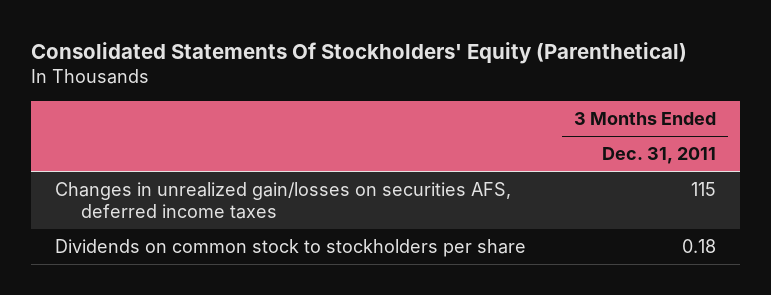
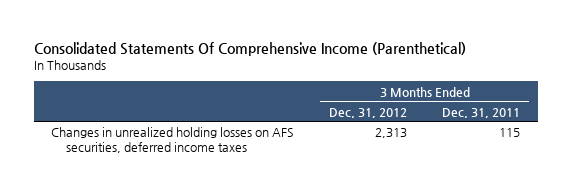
[31,42,688,65] Consolidated Statements Of Stockholders' Equity (Parenthetical) -> [33,41,466,56] Consolidated Statements Of Comprehensive Income (Parenthetical)
none -> [329,107,408,118] Dec. 31, 2012
[55,239,527,258] Dividends on common stock to stockholders per share -> none
[55,182,512,220] Changes in unrealized gain/losses on securities AFS, deferred income taxes -> [51,127,295,153] Changes in unrealized holding losses on AFS securities, deferred income taxes

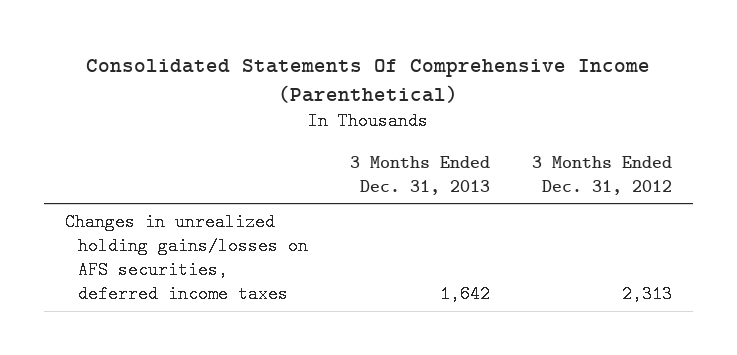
[442,107,521,118] Dec. 31, 2011 -> none
none -> [349,155,490,195] 3 Months Ended Dec. 31, 2013
[51,127,295,153] Changes in unrealized holding losses on AFS securities, deferred income taxes -> [64,213,308,303] Changes in unrealized holding gains/losses on AFS securities, deferred income taxes

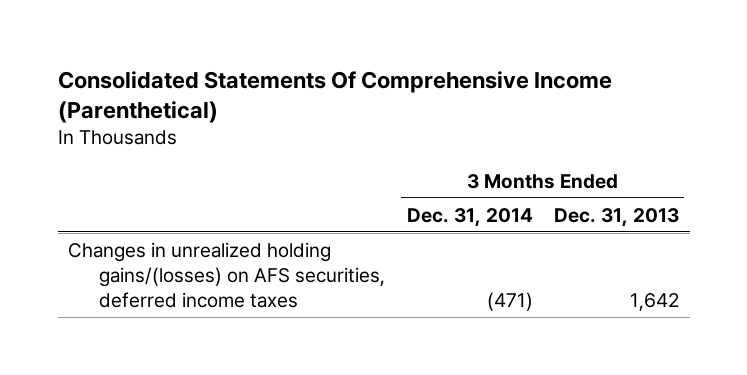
[532,155,673,195] 3 Months Ended Dec. 31, 2012 -> none
none -> [406,207,533,227] Dec. 31, 2014
[64,213,308,303] Changes in unrealized holding gains/losses on AFS securities, deferred income taxes -> [68,241,386,308] Changes in unrealized holding gains/(losses) on AFS securities, deferred income taxes

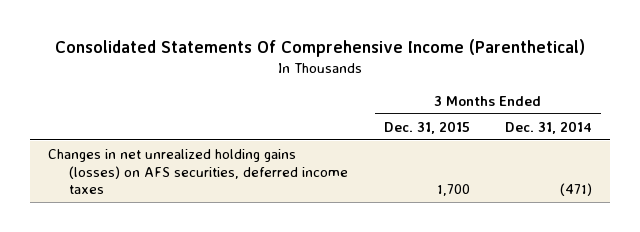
[553,207,679,227] Dec. 31, 2013 -> none
none -> [383,120,470,134] Dec. 31, 2015
[68,241,386,308] Changes in unrealized holding gains/(losses) on AFS securities, deferred income taxes -> [47,149,349,195] Changes in net unrealized holding gains (losses) on AFS securities, deferred income taxes

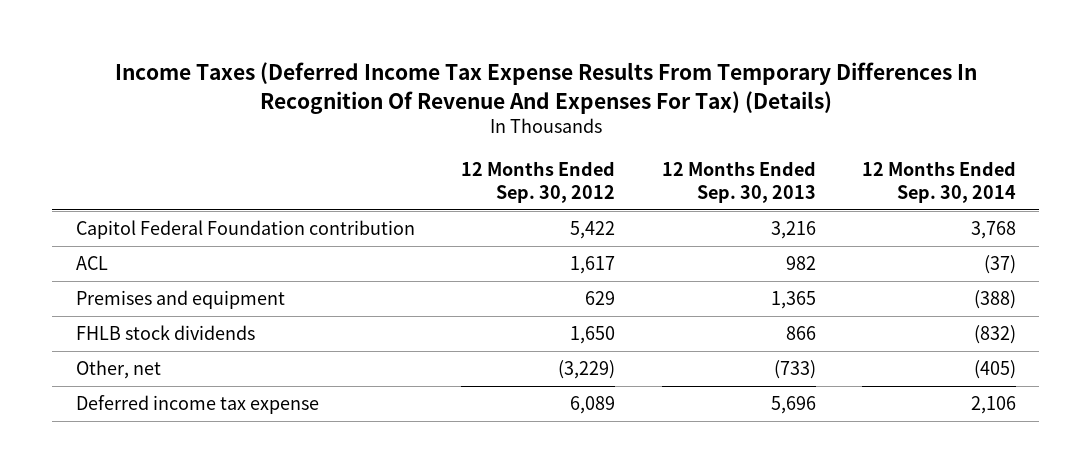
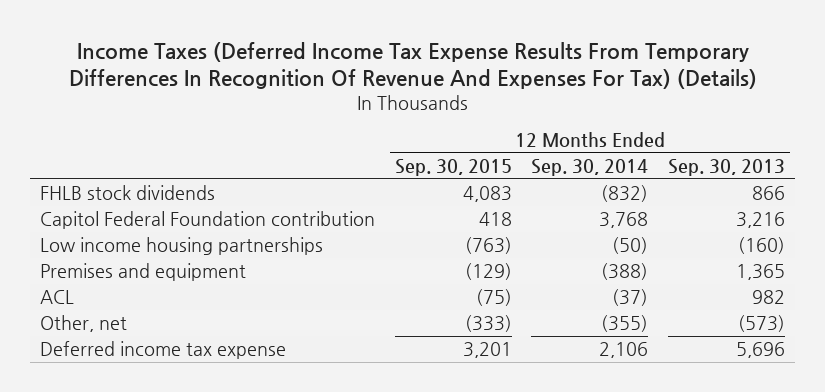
[461,160,616,203] 12 Months Ended Sep. 30, 2012 -> none
none -> [394,158,512,176] Sep. 30, 2015
[75,325,255,341] FHLB stock dividends -> [40,185,216,201] FHLB stock dividends
none -> [40,237,324,256] Low income housing partnerships
[75,256,108,271] ACL -> [40,290,75,305] ACL
[773,360,816,380] (733) -> [737,315,785,333] (573)
[974,360,1017,380] (405) -> [601,315,649,333] (355)

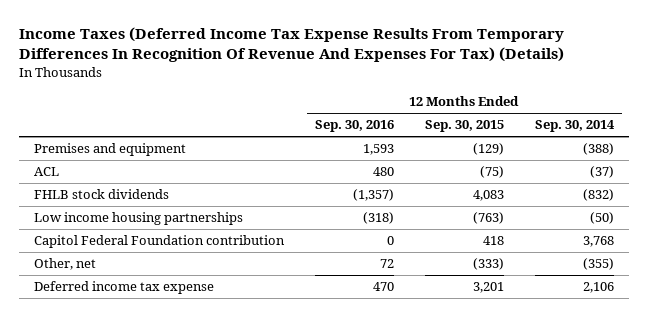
[667,158,785,176] Sep. 30, 2013 -> none
none -> [314,120,394,133] Sep. 30, 2016
[40,185,216,201] FHLB stock dividends -> [33,189,169,200] FHLB stock dividends
[40,237,324,256] Low income housing partnerships -> [33,212,243,226] Low income housing partnerships
[40,211,376,230] Capitol Federal Foundation contribution -> [33,235,285,249] Capitol Federal Foundation contribution

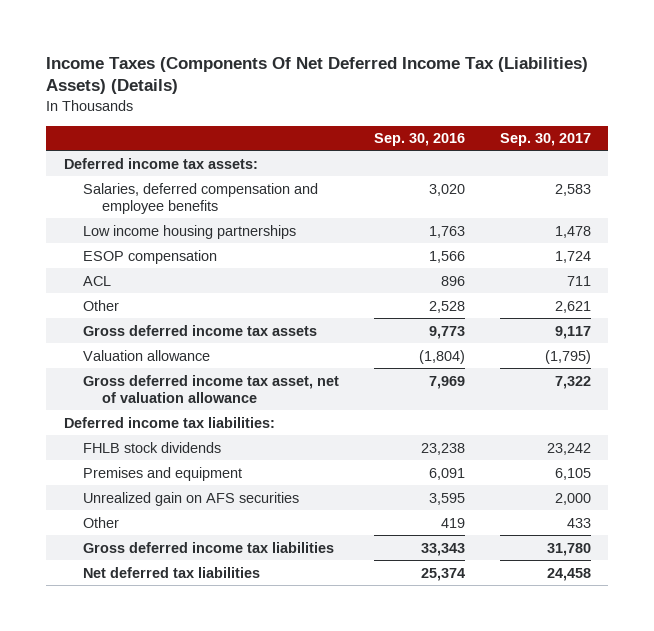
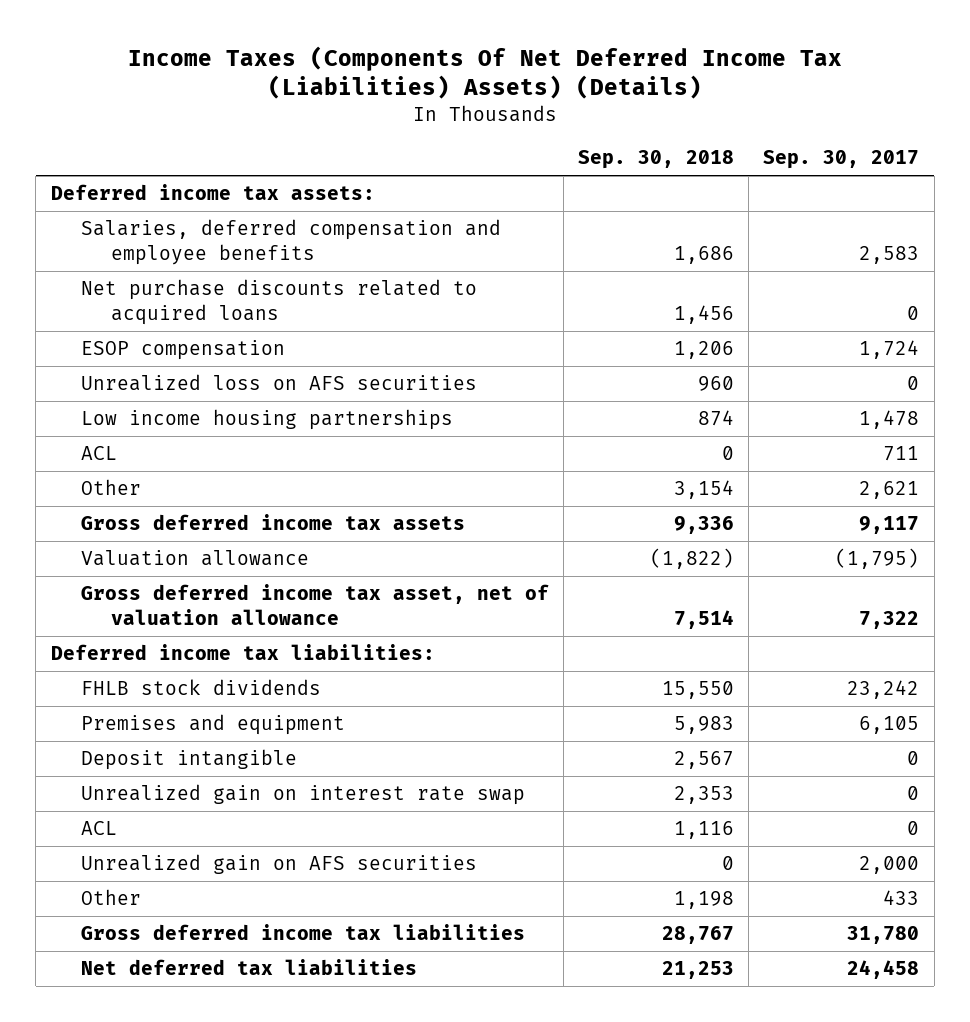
[373,133,465,147] Sep. 30, 2016 -> none
none -> [578,150,735,170] Sep. 30, 2018
none -> [80,279,477,325] Net purchase discounts related to acquired loans
none -> [80,374,477,392] Unrealized loss on AFS securities
[82,224,296,239] Low income housing partnerships -> [80,409,453,431] Low income housing partnerships
none -> [80,749,297,771] Deposit intangible
none -> [80,784,525,806] Unrealized gain on interest rate swap
none -> [80,821,117,836] ACL

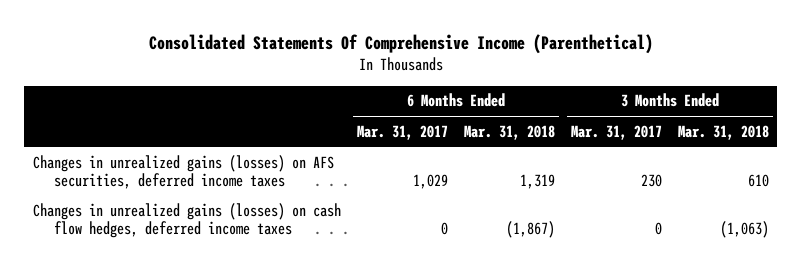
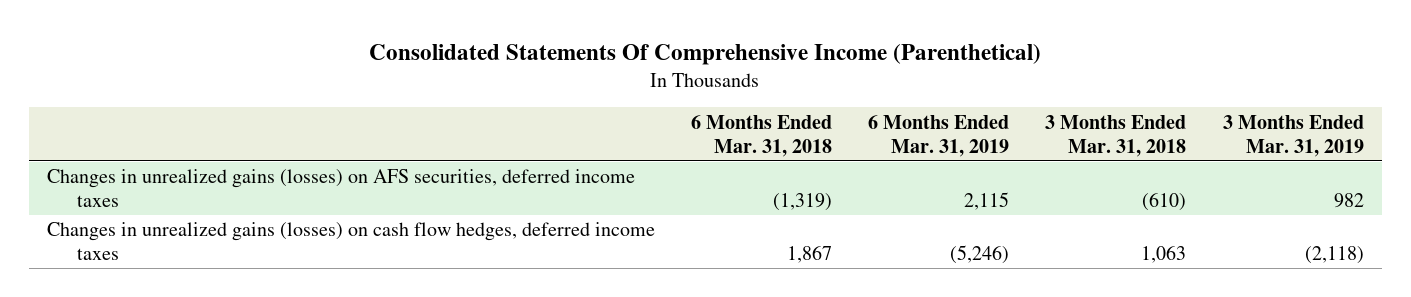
[356,124,448,140] Mar. 31, 2017 -> none
[571,124,663,140] Mar. 31, 2017 -> none
none -> [868,114,1010,157] 6 Months Ended Mar. 31, 2019
none -> [1222,114,1364,157] 3 Months Ended Mar. 31, 2019
[519,173,555,189] 1,319 -> [773,193,833,212] (1,319)
[748,173,770,187] 610 -> [1142,192,1187,212] (610)
[505,220,555,238] (1,867) -> [787,245,833,264] 1,867
[720,220,770,238] (1,063) -> [1141,245,1187,264] 1,063

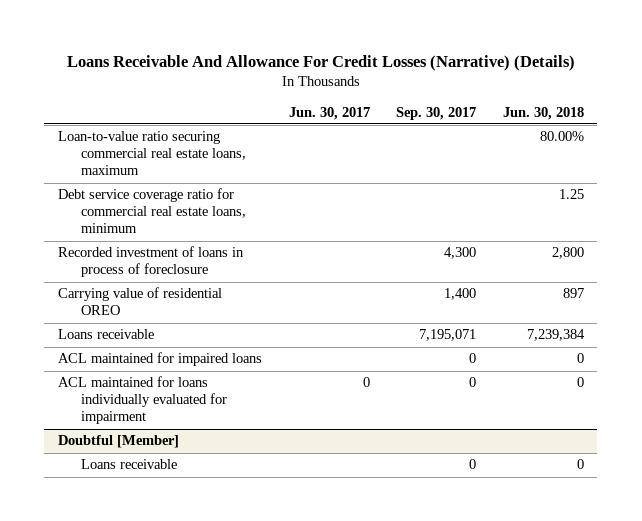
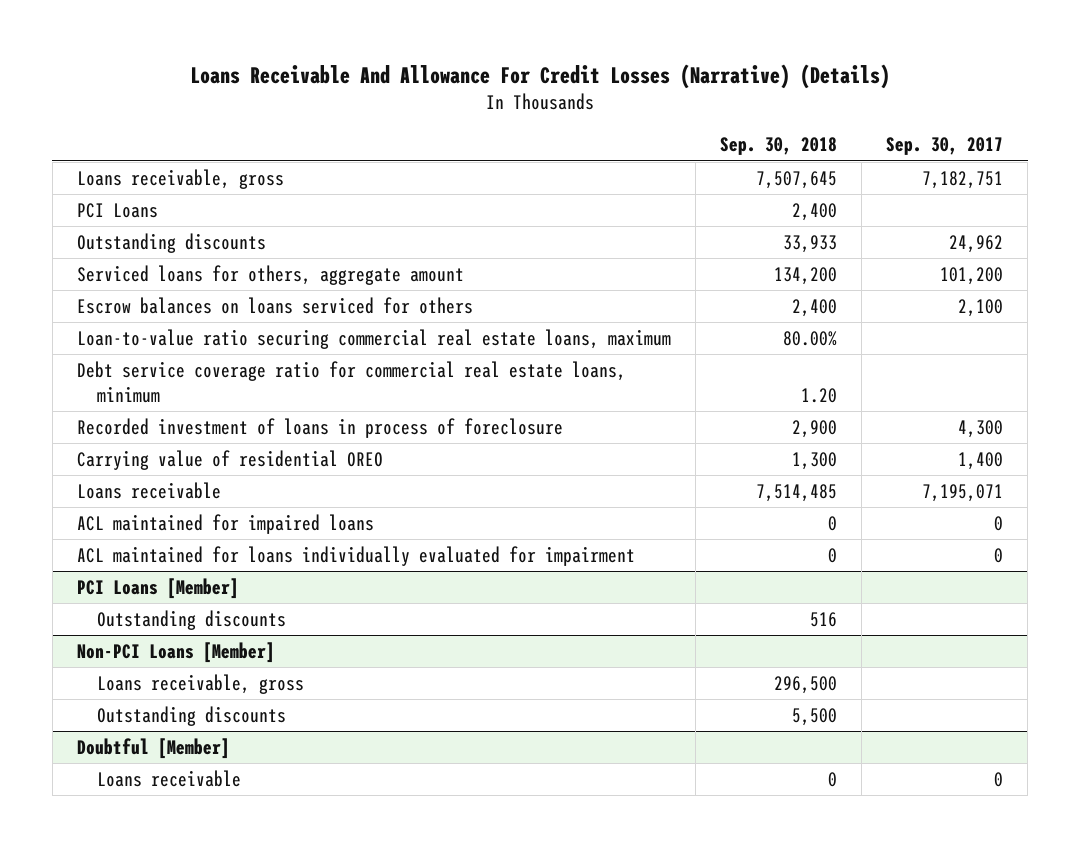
[288,106,370,120] Jun. 30, 2017 -> none
[502,106,584,120] Jun. 30, 2018 -> none
none -> [719,137,837,156] Sep. 30, 2018
none -> [76,168,284,189] Loans receivable, gross
none -> [76,202,158,218] PCI Loans
none -> [76,232,266,253] Outstanding discounts
none -> [76,264,464,285] Serviced loans for others, aggregate amount
none -> [76,296,473,314] Escrow balances on loans serviced for others
none -> [76,577,239,599] PCI Loans [Member]
none -> [96,609,286,630] Outstanding discounts
none -> [76,641,275,663] Non-PCI Loans [Member]
none -> [96,673,304,694] Loans receivable, gross
none -> [96,705,286,726] Outstanding discounts

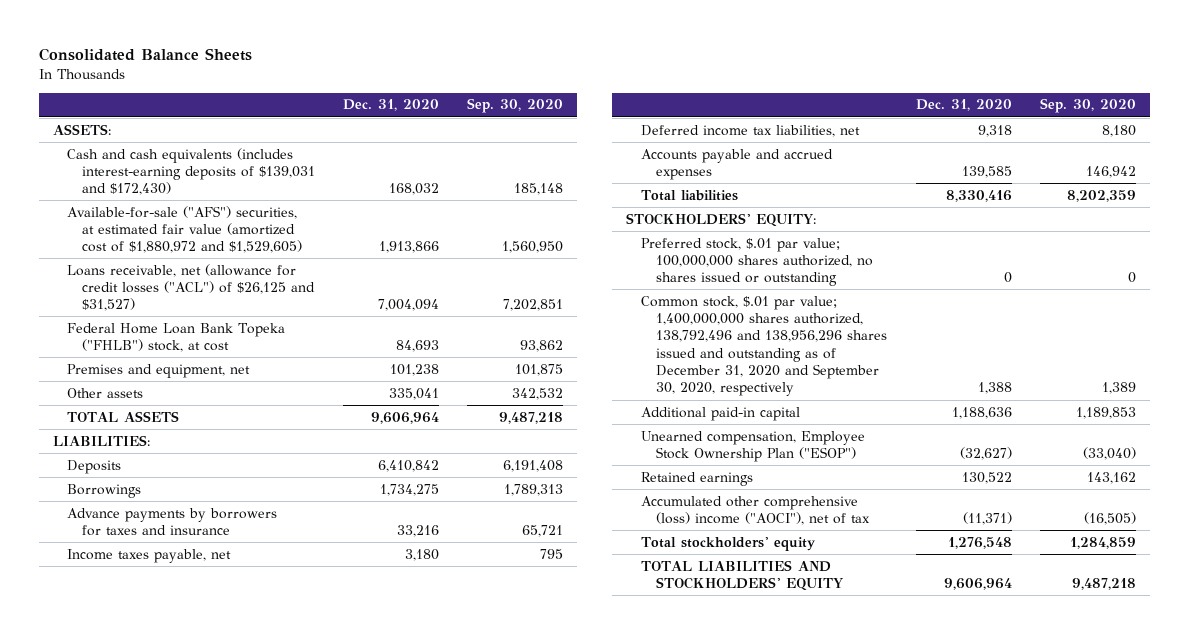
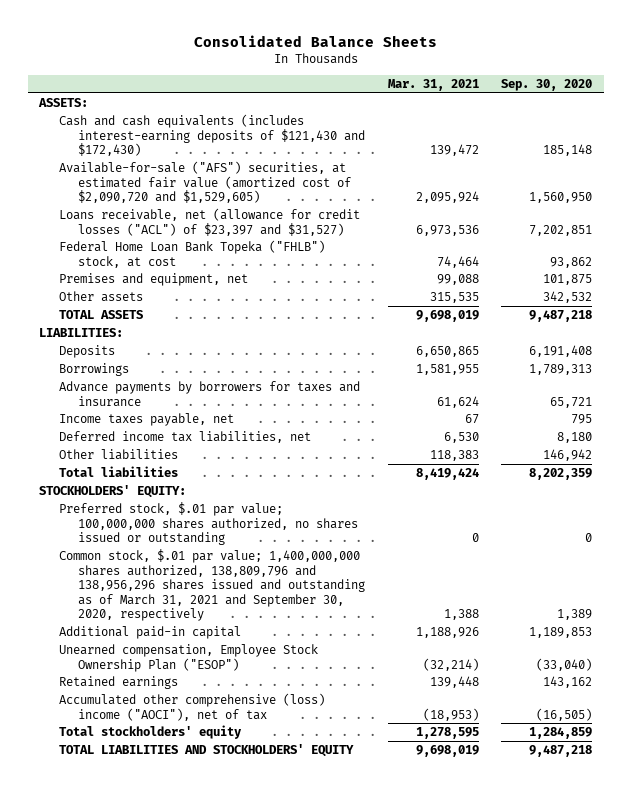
[343,99,440,112] Dec. 31, 2020 -> none
none -> [387,79,479,92] Mar. 31, 2021
[67,147,316,196] Cash and cash equivalents (includes interest-earning deposits of $139,031 and $172,430) -> [58,114,365,157] Cash and cash equivalents (includes interest-earning deposits of $121,430 and $172,430)
[67,205,303,254] Available-for-sale ("AFS") securities, at estimated fair value (amortized cost of $1,880,972 and $1,529,605) -> [58,161,351,204] Available-for-sale ("AFS") securities, at estimated fair value (amortized cost of $2,090,720 and $1,529,605)
[67,263,316,312] Loans receivable, net (allowance for credit losses ("ACL") of $26,125 and $31,527) -> [58,208,360,236] Loans receivable, net (allowance for credit losses ("ACL") of $23,397 and $31,527)
[640,148,833,181] Accounts payable and accrued expenses -> [58,449,178,461] Other liabilities
[640,295,887,397] Common stock, $.01 par value; 1,400,000,000 shares authorized, 138,792,496 and 138,956,296 shares issued and outstanding as of December 31, 2020 and September 30, 2020, respectively -> [58,549,365,622] Common stock, $.01 par value; 1,400,000,000 shares authorized, 138,809,796 and 138,956,296 shares issued and outstanding as of March 31, 2021 and September 30, 2020, respectively

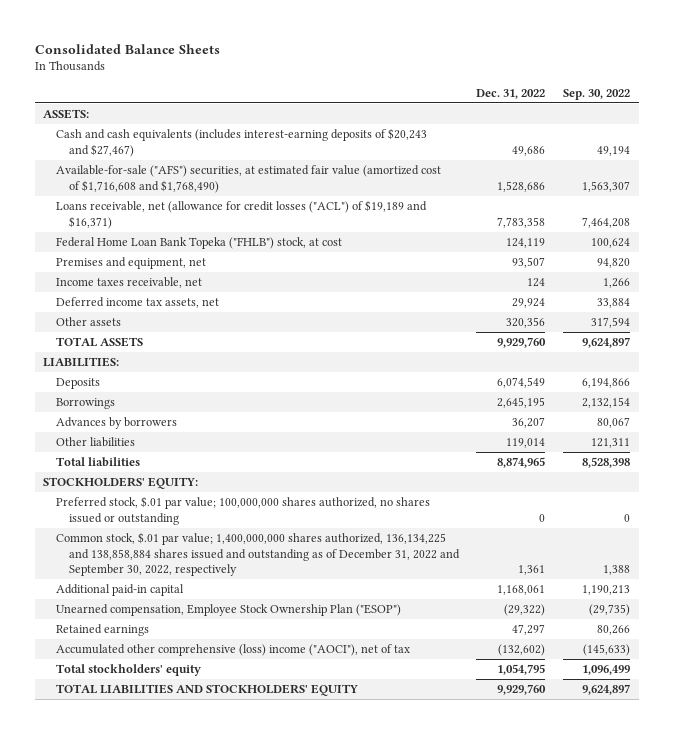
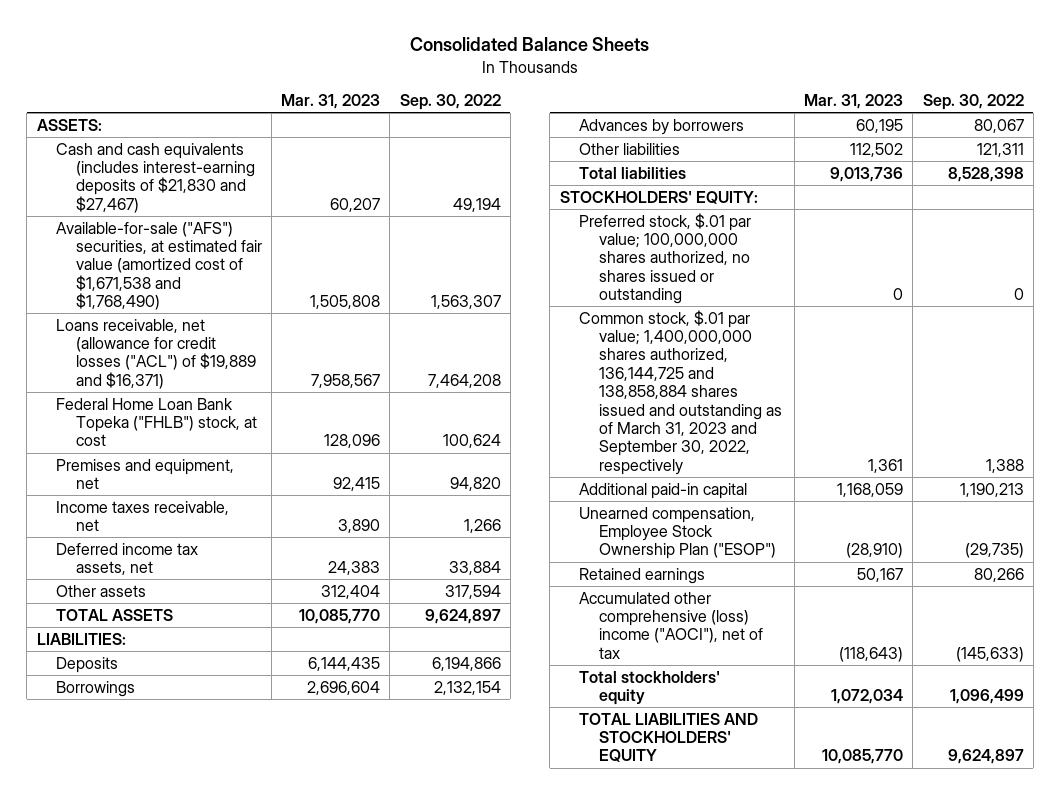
[476,88,546,99] Dec. 31, 2022 -> none
none -> [281,94,381,110] Mar. 31, 2023
[56,128,428,157] Cash and cash equivalents (includes interest-earning deposits of $20,243 and $27,467) -> [56,142,255,213] Cash and cash equivalents (includes interest-earning deposits of $21,830 and $27,467)
[56,165,442,193] Available-for-sale ("AFS") securities, at estimated fair value (amortized cost of $1,716,608 and $1,768,490) -> [56,221,262,311] Available-for-sale ("AFS") securities, at estimated fair value (amortized cost of $1,671,538 and $1,768,490)
[56,200,428,229] Loans receivable, net (allowance for credit losses ("ACL") of $19,189 and $16,371) -> [56,318,256,389] Loans receivable, net (allowance for credit losses ("ACL") of $19,889 and $16,371)
[56,532,460,577] Common stock, $.01 par value; 1,400,000,000 shares authorized, 136,134,225 and 138,858,884 shares issued and outstanding as of December 31, 2022 and September 30, 2022, respectively -> [579,309,782,475] Common stock, $.01 par value; 1,400,000,000 shares authorized, 136,144,725 and 138,858,884 shares issued and outstanding as of March 31, 2023 and September 30, 2022, respectively

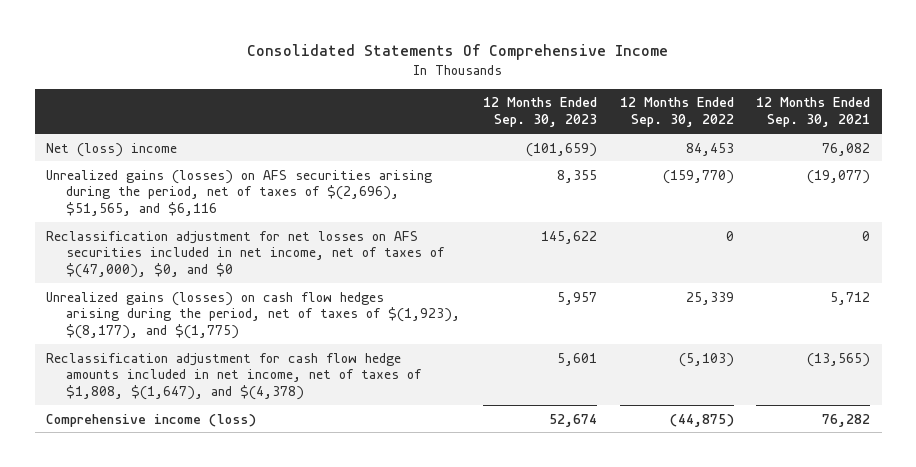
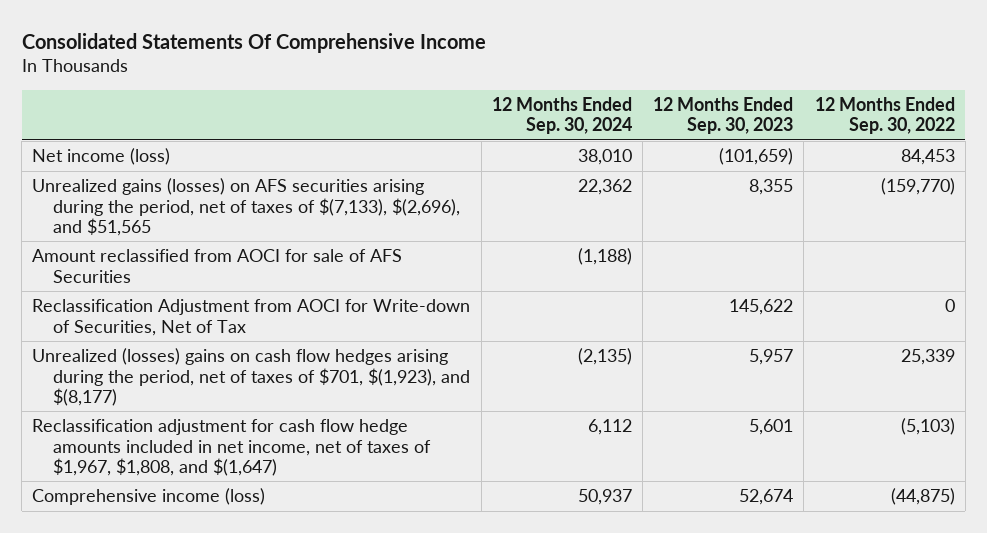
[756,97,871,128] 12 Months Ended Sep. 30, 2021 -> none
none -> [491,96,632,135] 12 Months Ended Sep. 30, 2024
[45,142,177,157] Net (loss) income -> [32,148,171,166] Net income (loss)
[45,169,432,217] Unrealized gains (losses) on AFS securities arising during the period, net of taxes of $(2,696), $51,565, and $6,116 -> [32,178,460,236] Unrealized gains (losses) on AFS securities arising during the period, net of taxes of $(7,133), $(2,696), and $51,565
none -> [32,249,403,283] Amount reclassified from AOCI for sale of AFS Securities
[45,230,446,279] Reclassification adjustment for net losses on AFS securities included in net income, net of taxes of $(47,000), $0, and $0 -> [32,299,471,336] Reclassification Adjustment from AOCI for Write-down of Securities, Net of Tax
[45,291,461,340] Unrealized gains (losses) on cash flow hedges arising during the period, net of taxes of $(1,923), $(8,177), and $(1,775) -> [32,348,470,406] Unrealized (losses) gains on cash flow hedges arising during the period, net of taxes of $701, $(1,923), and $(8,177)
[45,352,423,401] Reclassification adjustment for cash flow hedge amounts included in net income, net of taxes of $1,808, $(1,647), and $(4,378) -> [32,419,431,476] Reclassification adjustment for cash flow hedge amounts included in net income, net of taxes of $1,967, $1,808, and $(1,647)

